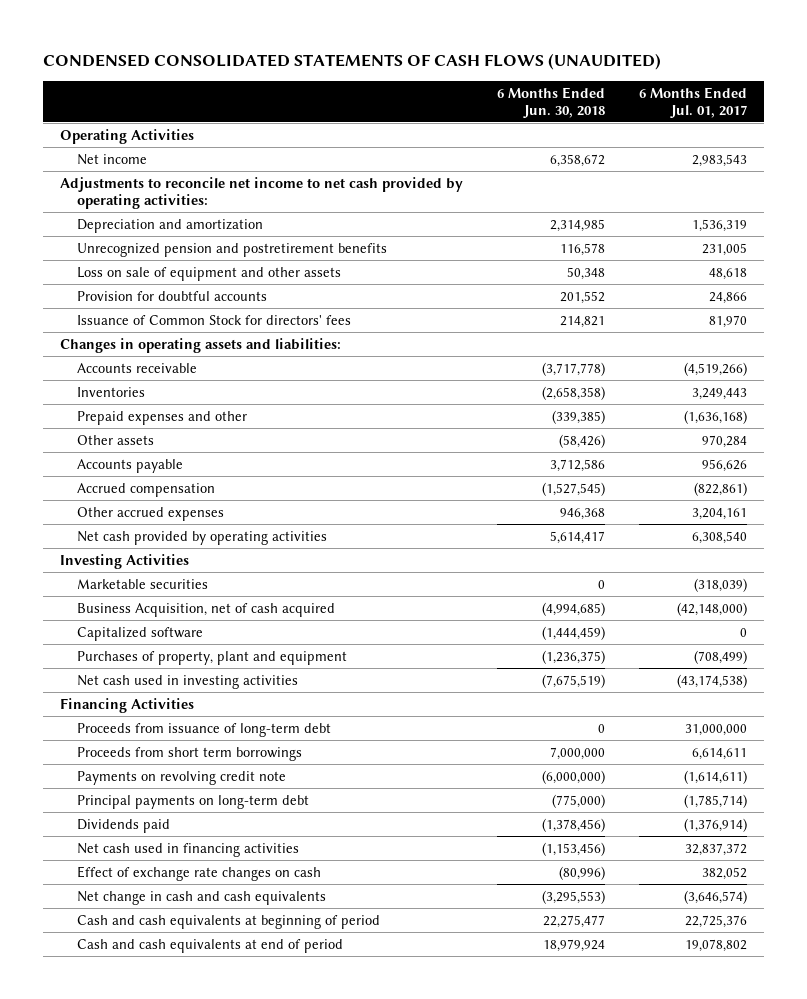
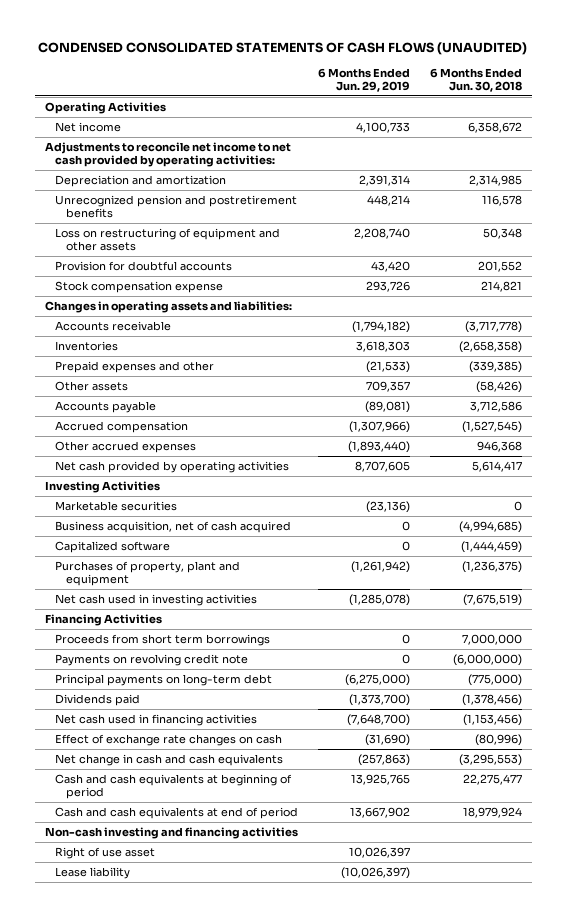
[639,86,748,118] 6 Months Ended Jul. 01, 2017 -> none
none -> [317,68,410,92] 6 Months Ended Jun. 29, 2019
[76,266,341,281] Loss on sale of equipment and other assets -> [55,228,281,251] Loss on restructuring of equipment and other assets
[76,314,351,325] Issuance of Common Stock for directors' fees -> [55,281,224,294] Stock compensation expense
[76,602,335,617] Business Acquisition, net of cash acquired -> [55,521,292,534] Business acquisition, net of cash acquired
[76,722,331,737] Proceeds from issuance of long-term debt -> none
none -> [44,827,298,840] Non-cash investing and financing activities
none -> [55,847,156,860] Right of use asset
none -> [55,867,131,880] Lease liability

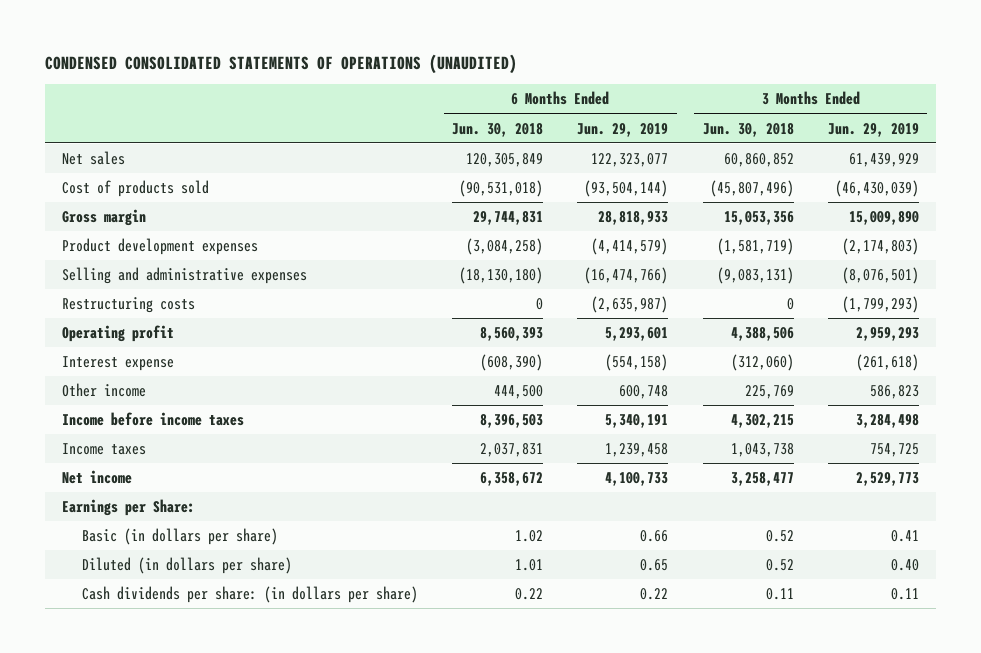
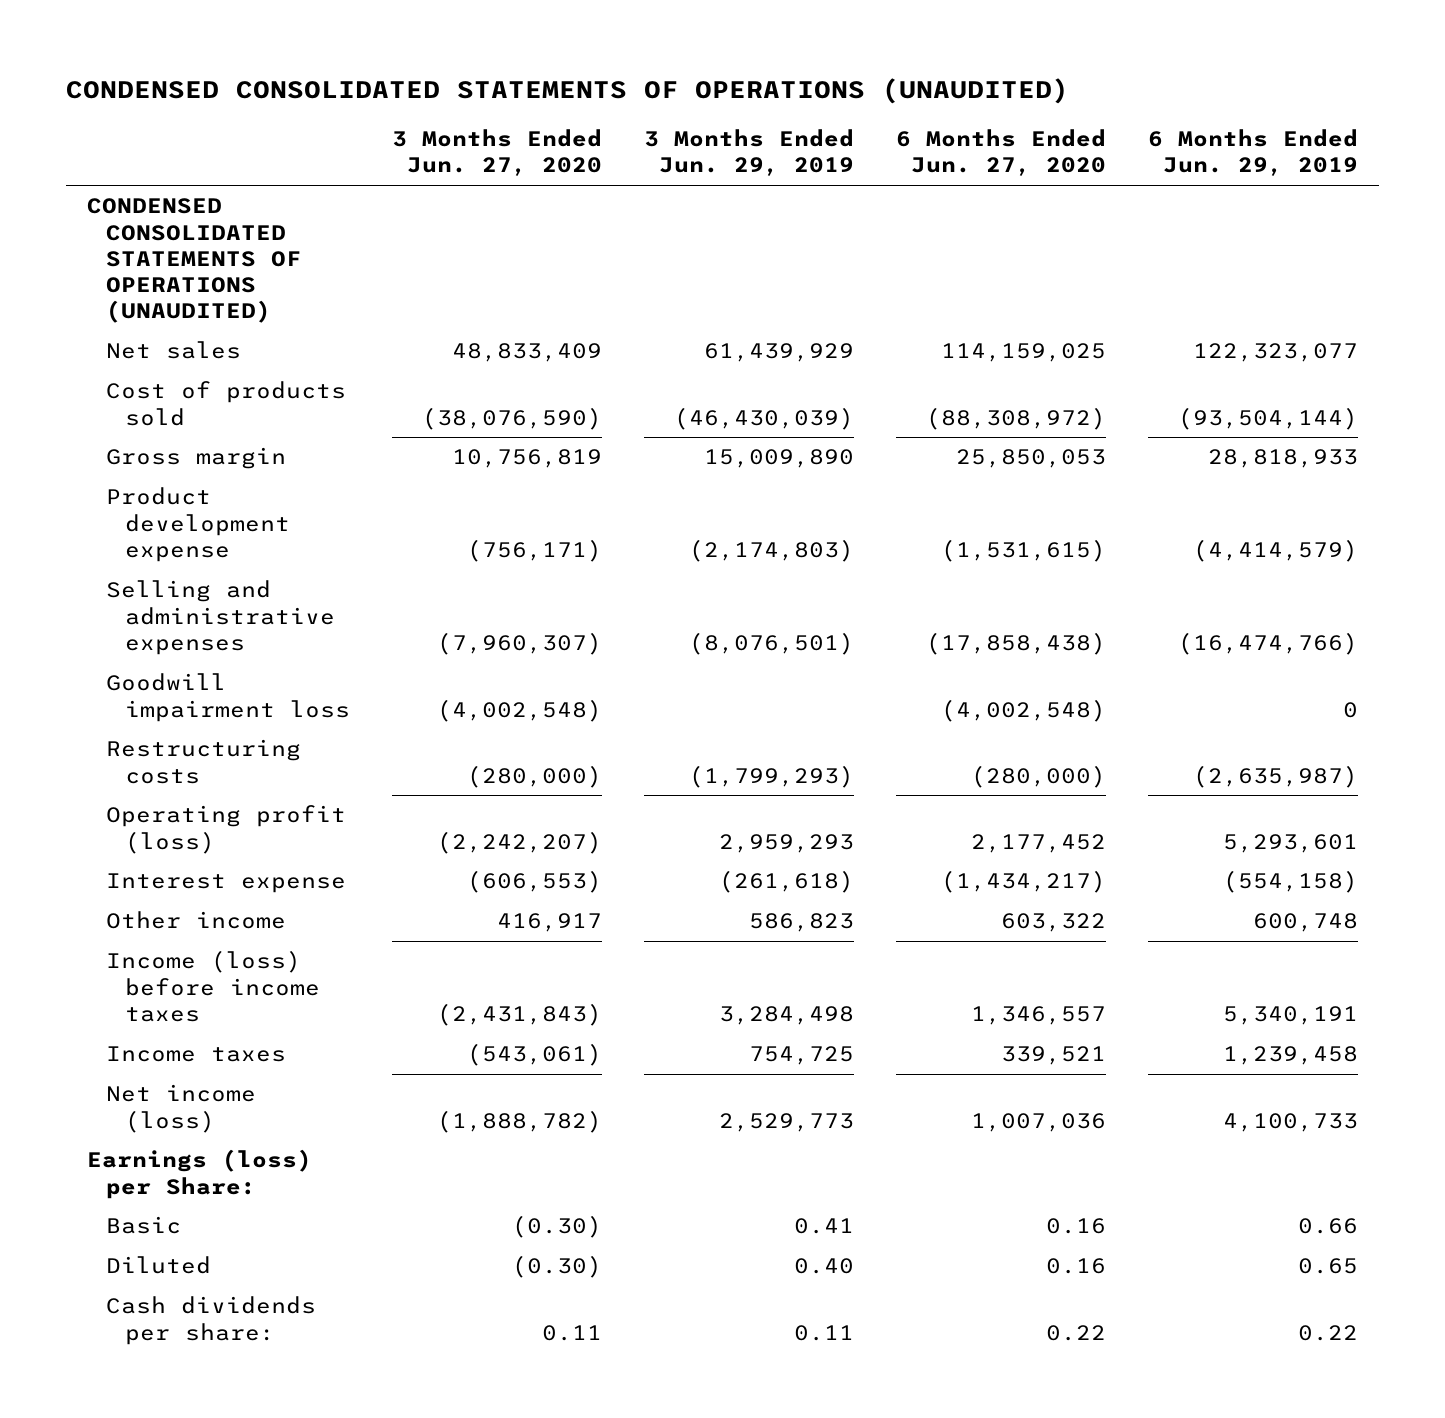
[452,122,544,137] Jun. 30, 2018 -> none
[702,122,794,137] Jun. 30, 2018 -> none
none -> [391,129,602,177] 3 Months Ended Jun. 27, 2020
none -> [895,129,1106,177] 6 Months Ended Jun. 27, 2020
none -> [86,198,301,323] CONDENSED CONSOLIDATED STATEMENTS OF OPERATIONS (UNAUDITED)
[62,238,259,256] Product development expenses -> [105,487,290,562] Product development expense
none -> [105,673,350,722] Goodwill impairment loss
[62,325,175,343] Operating profit -> [105,805,346,854] Operating profit (loss)
[62,412,245,427] Income before income taxes -> [105,950,320,1022] Income (loss) before income taxes
[62,470,133,485] Net income -> [105,1084,256,1133] Net income (loss)
[62,499,196,517] Earnings per Share: -> [86,1149,312,1199] Earnings (loss) per Share:
[82,528,279,546] Basic (in dollars per share) -> [105,1216,181,1235] Basic
[82,557,293,575] Diluted (in dollars per share) -> [105,1256,211,1275] Diluted
[82,586,419,604] Cash dividends per share: (in dollars per share) -> [105,1296,316,1345] Cash dividends per share:

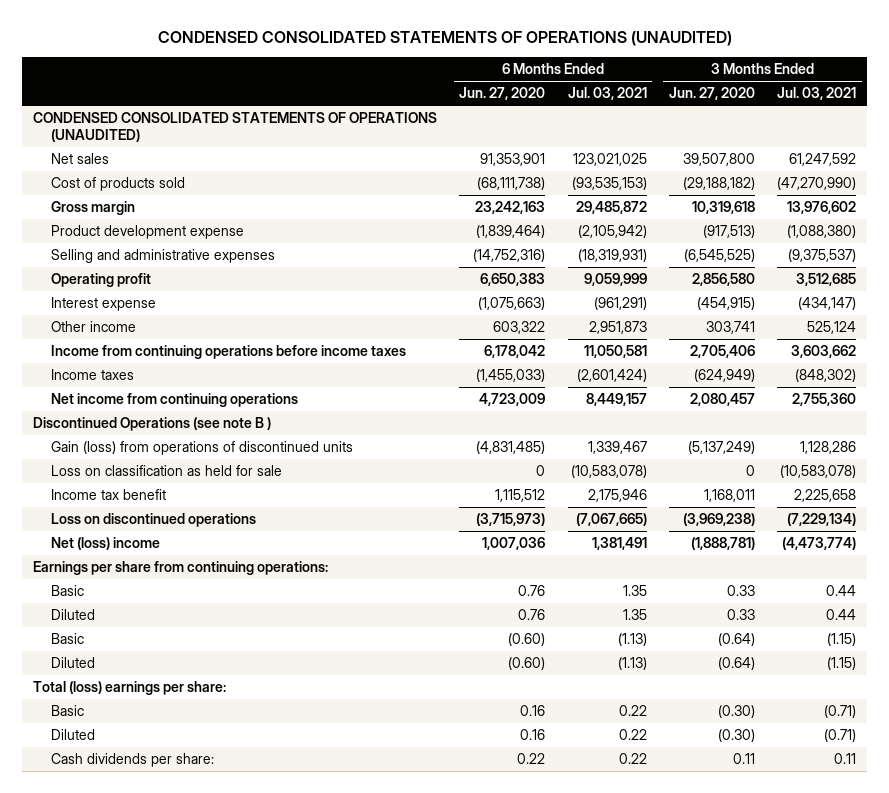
[643,129,854,177] 3 Months Ended Jun. 29, 2019 -> none
[1147,129,1358,177] 6 Months Ended Jun. 29, 2019 -> none
none -> [567,87,647,101] Jul. 03, 2021
none -> [777,87,857,101] Jul. 03, 2021
[105,673,350,722] Goodwill impairment loss -> none
[105,739,301,784] Restructuring costs -> none
[451,343,602,363] 48,833,409 -> [682,153,755,167] 39,507,800
[940,343,1106,363] 114,159,025 -> [480,153,546,167] 91,353,901
[421,406,602,430] (38,076,590) -> [682,177,755,191] (29,188,182)
[925,406,1106,430] (88,308,972) -> [477,177,546,191] (68,111,738)
[451,449,602,469] 10,756,819 -> [691,201,755,215] 10,319,618
[955,449,1106,469] 25,850,053 -> [475,201,546,215] 23,242,163
[466,538,602,562] (756,171) -> [702,225,755,239] (917,513)
[940,538,1106,562] (1,531,615) -> [476,225,546,239] (1,839,464)
[436,631,602,655] (7,960,307) -> [683,249,755,263] (6,545,525)
[925,631,1106,655] (17,858,438) -> [473,249,546,263] (14,752,316)
[105,805,346,854] Operating profit (loss) -> [50,273,151,288] Operating profit
[436,830,602,854] (2,242,207) -> [691,273,755,287] 2,856,580
[970,833,1106,853] 2,177,452 -> [480,273,546,287] 6,650,383
[466,870,602,894] (606,553) -> [696,297,755,311] (454,915)
[940,870,1106,894] (1,434,217) -> [478,297,546,311] (1,075,663)
[496,913,602,933] 416,917 -> [705,321,755,335] 303,741
[105,950,320,1022] Income (loss) before income taxes -> [50,345,406,360] Income from continuing operations before income taxes
[436,1002,602,1026] (2,431,843) -> [689,345,755,359] 2,705,406
[970,1005,1106,1025] 1,346,557 -> [484,345,546,359] 6,178,042
[466,1043,602,1067] (543,061) -> [693,369,755,383] (624,949)
[1000,1046,1106,1066] 339,521 -> [476,369,546,383] (1,455,033)
none -> [50,393,298,408] Net income from continuing operations
none -> [32,417,271,432] Discontinued Operations (see note B )
none -> [50,441,353,456] Gain (loss) from operations of discontinued units
none -> [50,465,282,477] Loss on classification as held for sale
none -> [50,489,166,501] Income tax benefit
none -> [50,513,256,528] Loss on discontinued operations
[105,1084,256,1133] Net income (loss) -> [50,537,160,551] Net (loss) income
[436,1109,602,1133] (1,888,782) -> [690,537,755,551] (1,888,781)
none -> [32,561,328,576] Earnings per share from continuing operations:
none -> [50,585,84,597] Basic
none -> [50,609,95,621] Diluted
none -> [50,633,84,645] Basic
none -> [50,657,95,669] Diluted
[86,1149,312,1199] Earnings (loss) per Share: -> [32,681,226,696] Total (loss) earnings per share:

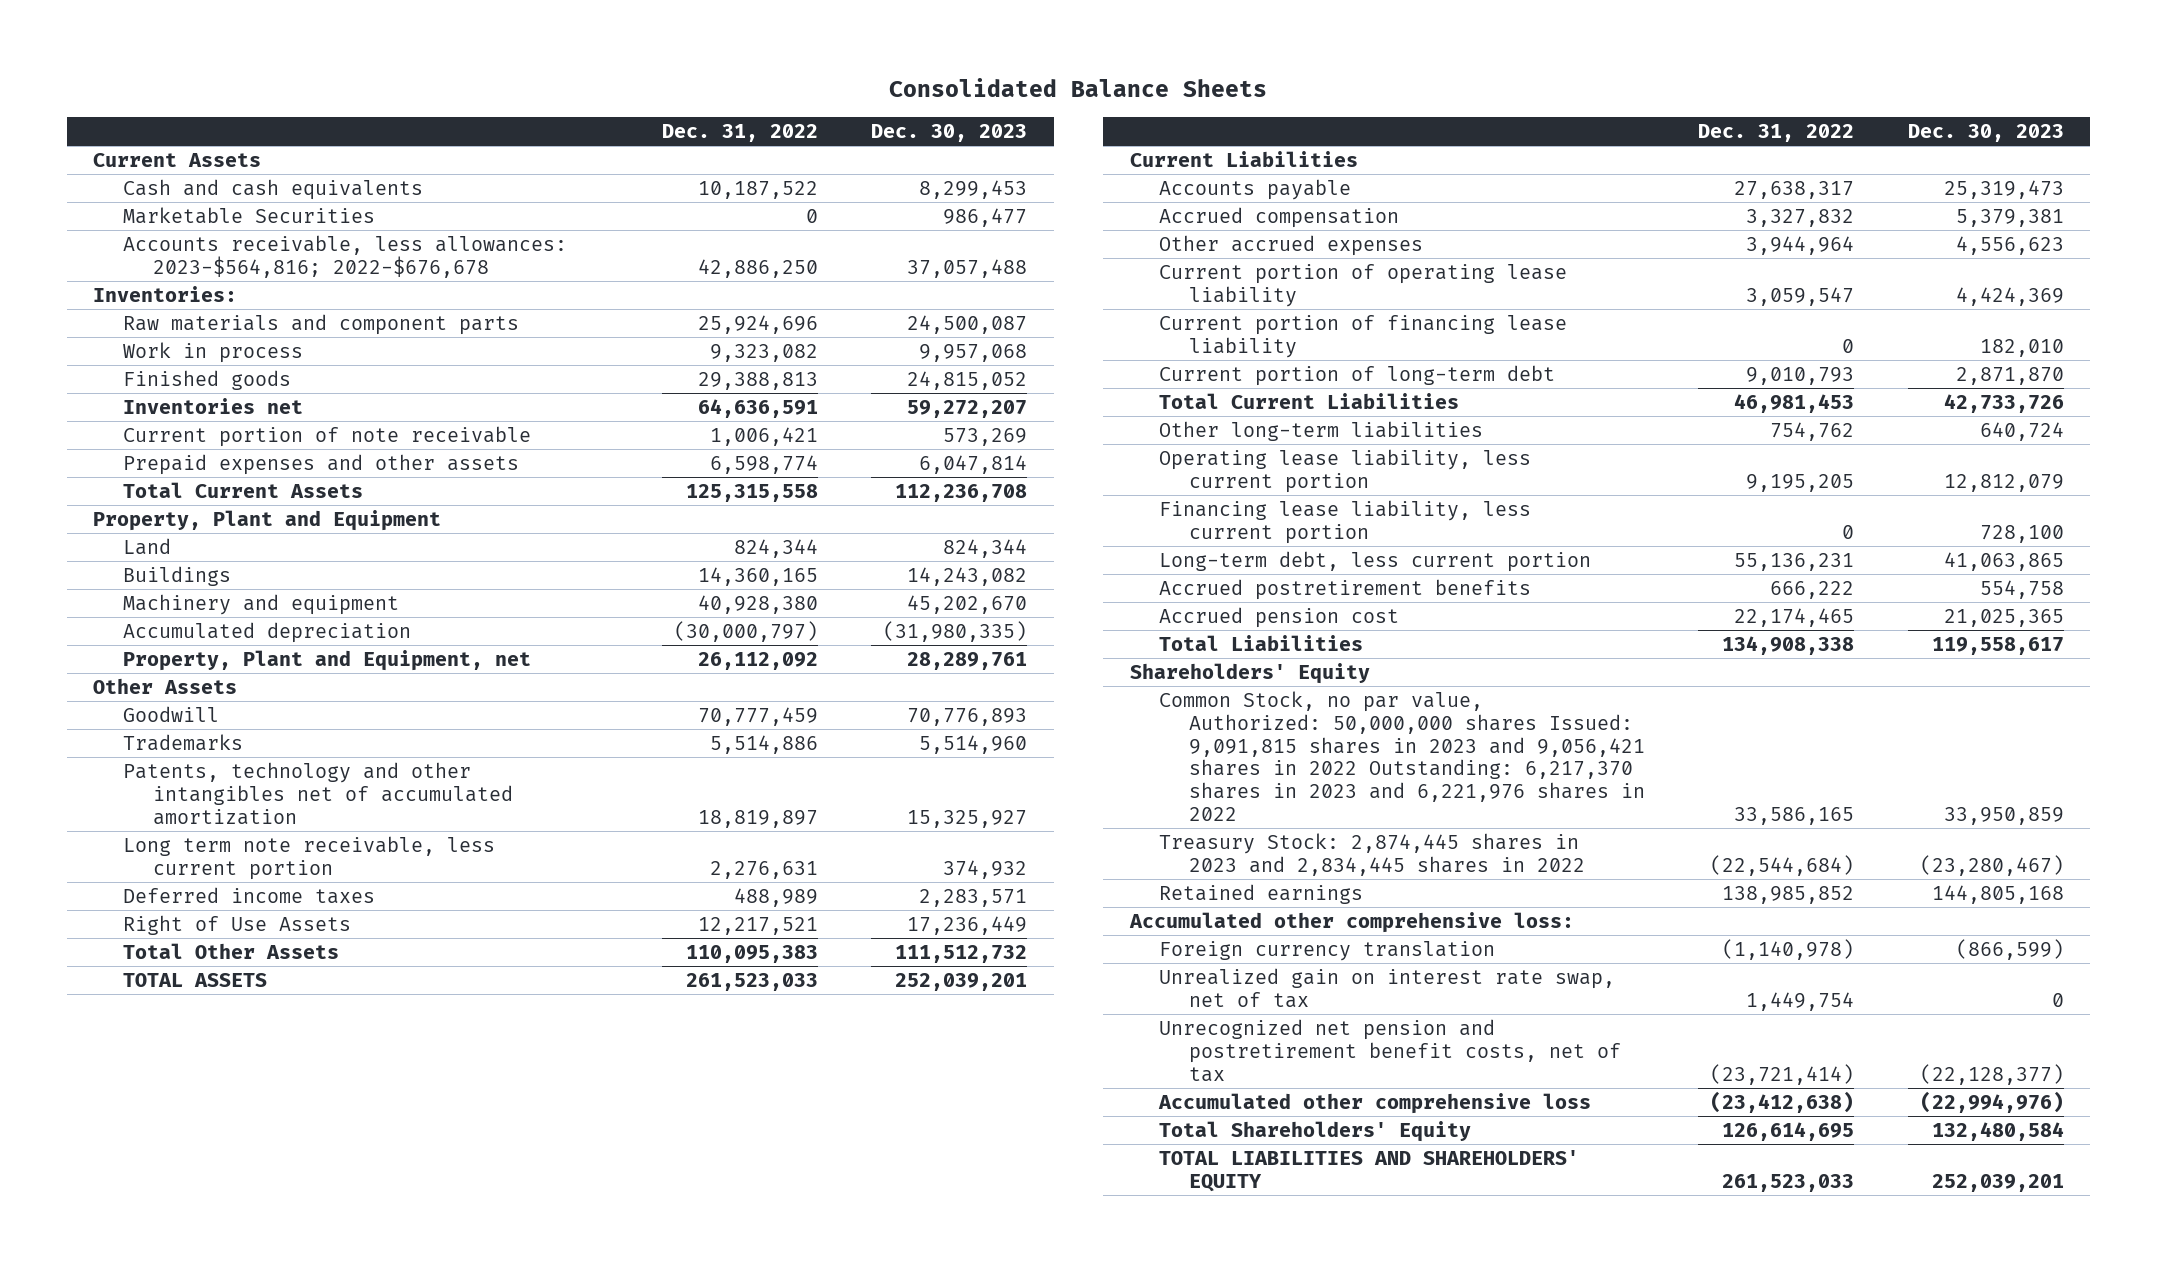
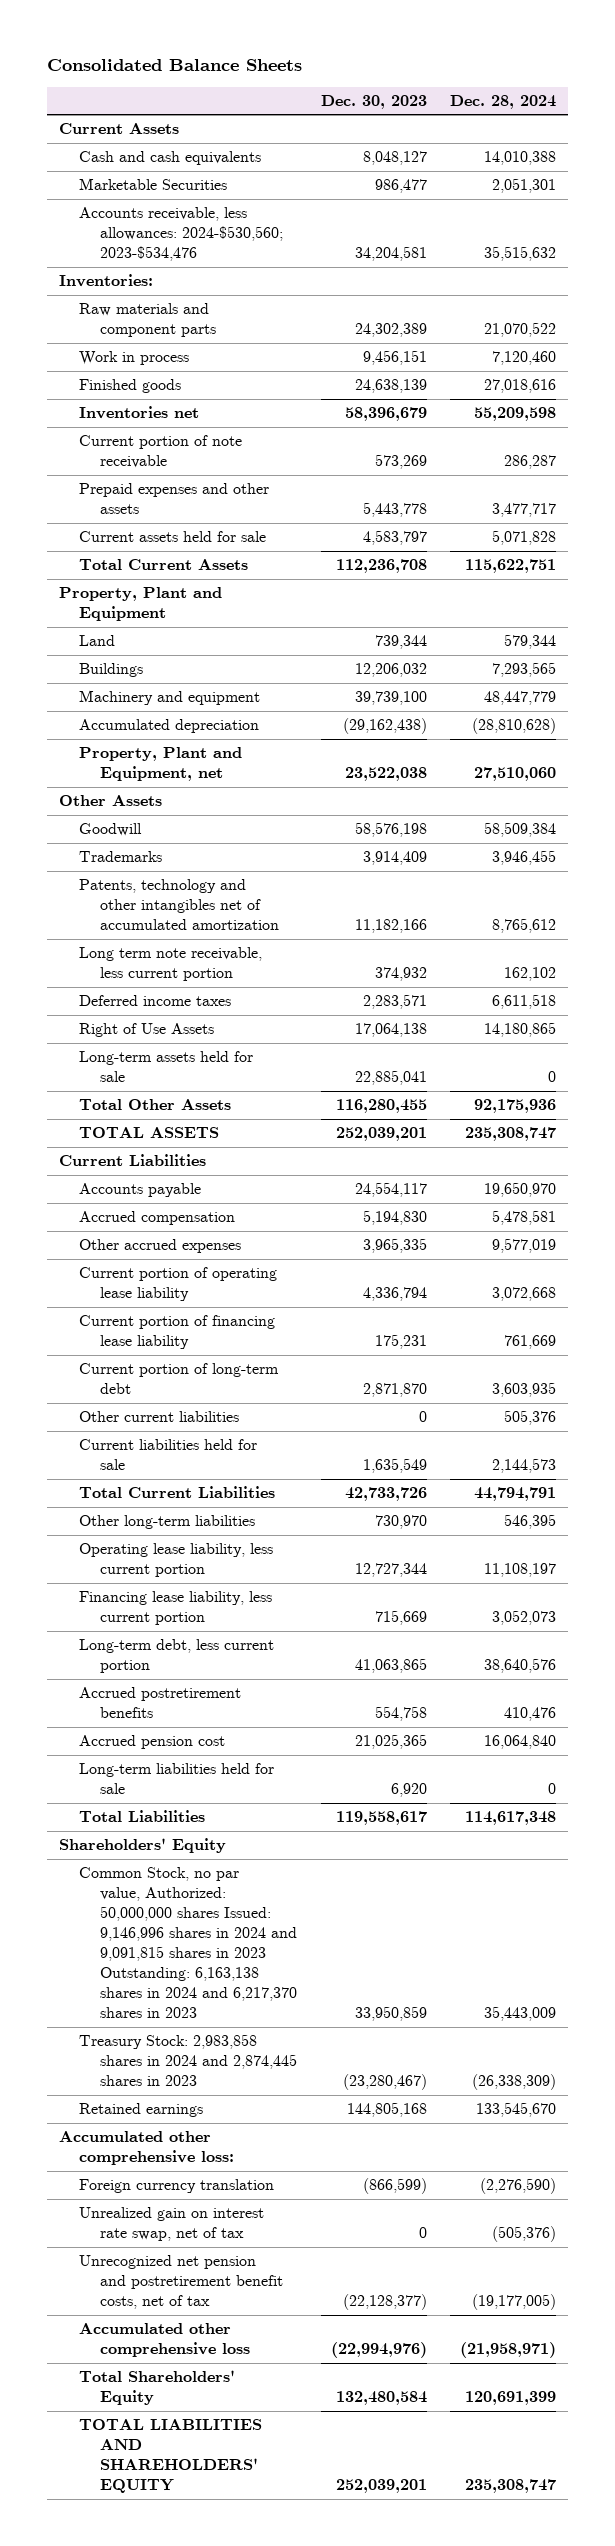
[662,123,819,142] Dec. 31, 2022 -> none
none -> [450,95,557,110] Dec. 28, 2024
[919,179,1028,199] 8,299,453 -> [362,151,427,166] 8,048,127
[123,234,568,278] Accounts receivable, less allowances: 2023-$564,816; 2022-$676,678 -> [79,207,283,262] Accounts receivable, less allowances: 2024-$530,560; 2023-$534,476
[907,258,1028,278] 37,057,488 -> [354,246,427,262] 34,204,581
[907,314,1028,334] 24,500,087 -> [354,323,427,338] 24,302,389
[919,343,1028,362] 9,957,068 -> [362,350,427,366] 9,456,151
[907,370,1028,390] 24,815,052 -> [354,379,427,394] 24,638,139
[907,399,1028,418] 59,272,207 -> [344,407,427,422] 58,396,679
[919,454,1028,474] 6,047,814 -> [362,502,427,518] 5,443,778
none -> [79,531,267,543] Current assets held for sale
[943,538,1028,558] 824,344 -> [374,635,427,650] 739,344
[907,566,1028,586] 14,243,082 -> [354,663,427,678] 12,206,032
[907,594,1028,614] 45,202,670 -> [354,691,427,706] 39,739,100
[883,620,1028,642] (31,980,335) -> [342,718,427,735] (29,162,438)
[907,651,1028,670] 28,289,761 -> [344,767,427,782] 23,522,038
[907,707,1028,726] 70,776,893 -> [354,822,427,838] 58,576,198
[919,734,1028,754] 5,514,960 -> [362,851,427,866] 3,914,409
[907,809,1028,828] 15,325,927 -> [354,919,427,934] 11,182,166
[907,915,1028,935] 17,236,449 -> [354,1023,427,1038] 17,064,138
none -> [79,1051,254,1083] Long-term assets held for sale
[895,944,1028,963] 111,512,732 -> [335,1099,427,1114] 116,280,455
[1943,179,2064,199] 25,319,473 -> [354,1182,427,1198] 24,554,117
[1955,208,2064,227] 5,379,381 -> [362,1210,427,1226] 5,194,830
[1955,235,2064,255] 4,556,623 -> [362,1238,427,1254] 3,965,335
[1955,286,2064,306] 4,424,369 -> [362,1287,427,1302] 4,336,794
[1979,338,2064,357] 182,010 -> [374,1334,427,1350] 175,231
none -> [79,1411,240,1423] Other current liabilities
none -> [79,1439,258,1471] Current liabilities held for sale
[1979,421,2064,441] 640,724 -> [374,1515,427,1530] 730,970
[1943,473,2064,492] 12,812,079 -> [354,1563,427,1578] 12,727,344
[1979,524,2064,543] 728,100 -> [374,1610,427,1626] 715,669
none -> [79,1763,275,1795] Long-term liabilities held for sale
[1159,690,1646,821] Common Stock, no par value, Authorized: 50,000,000 shares Issued: 9,091,815 shares in 2023 and 9,056,421 shares in 2022 Outstanding: 6,217,370 shares in 2023 and 6,221,976 shares in 2022 -> [79,1867,297,2019] Common Stock, no par value, Authorized: 50,000,000 shares Issued: 9,146,996 shares in 2024 and 9,091,815 shares in 2023 Outstanding: 6,163,138 shares in 2024 and 6,217,370 shares in 2023
[1159,832,1586,876] Treasury Stock: 2,874,445 shares in 2023 and 2,834,445 shares in 2022 -> [79,2034,297,2087] Treasury Stock: 2,983,858 shares in 2024 and 2,874,445 shares in 2023

